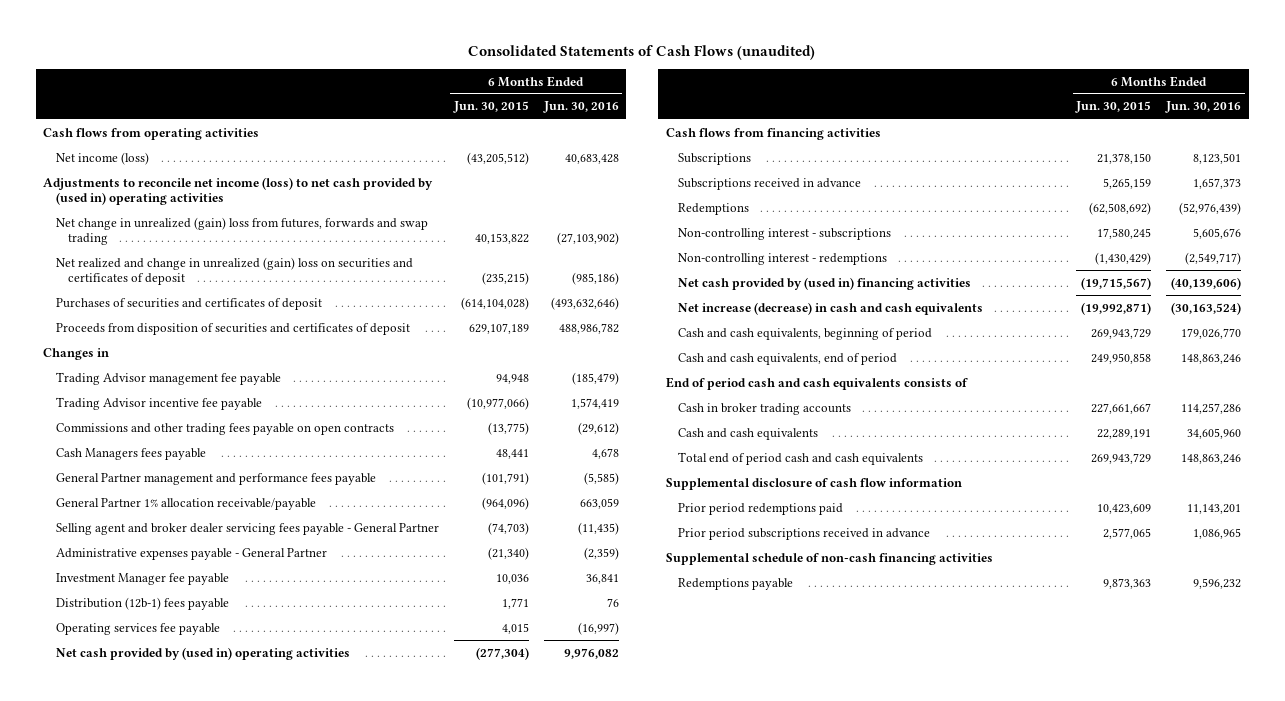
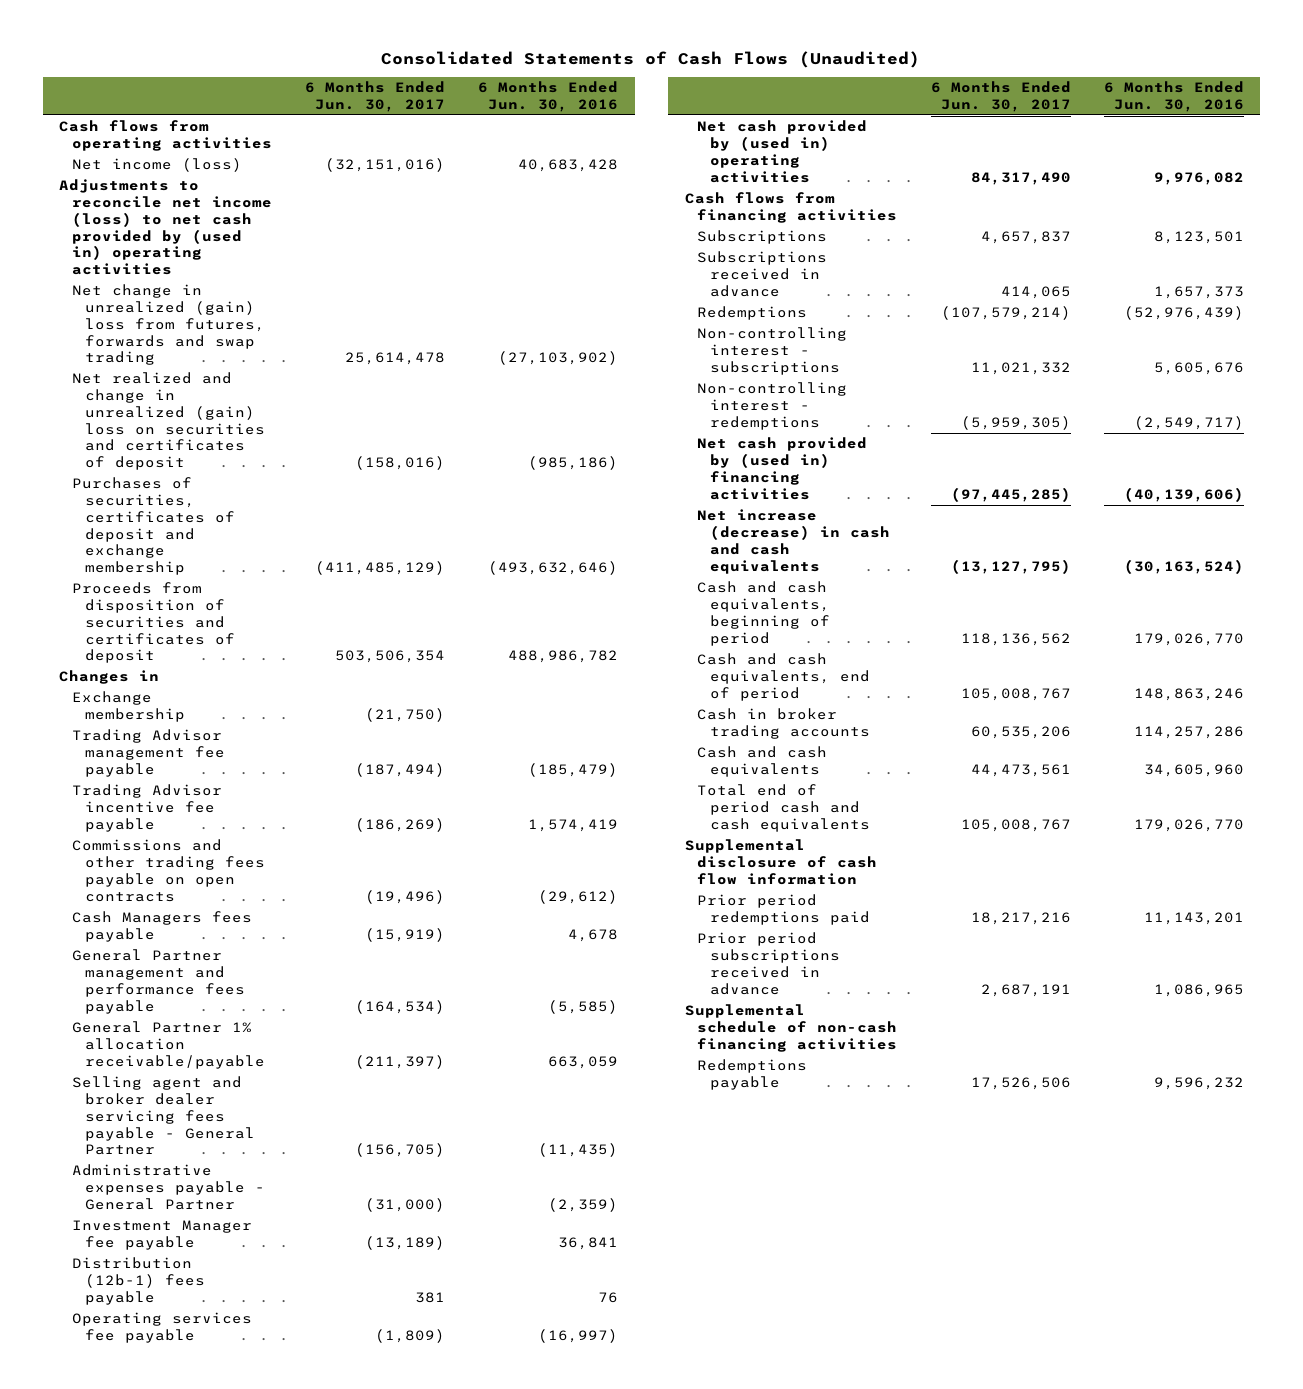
[468,44,816,60] Consolidated Statements of Cash Flows (unaudited) -> [381,50,921,68] Consolidated Statements of Cash Flows (Unaudited)
[452,101,529,114] Jun. 30, 2015 -> none
none -> [305,81,446,112] 6 Months Ended Jun. 30, 2017
[55,297,322,310] Purchases of securities and certificates of deposit -> [72,477,236,576] Purchases of securities, certificates of deposit and exchange membership
none -> [72,691,186,723] Exchange membership
[665,376,968,390] End of period cash and cash equivalents consists of -> none
[1181,453,1242,464] 148,863,246 -> [1133,818,1244,832] 179,026,770

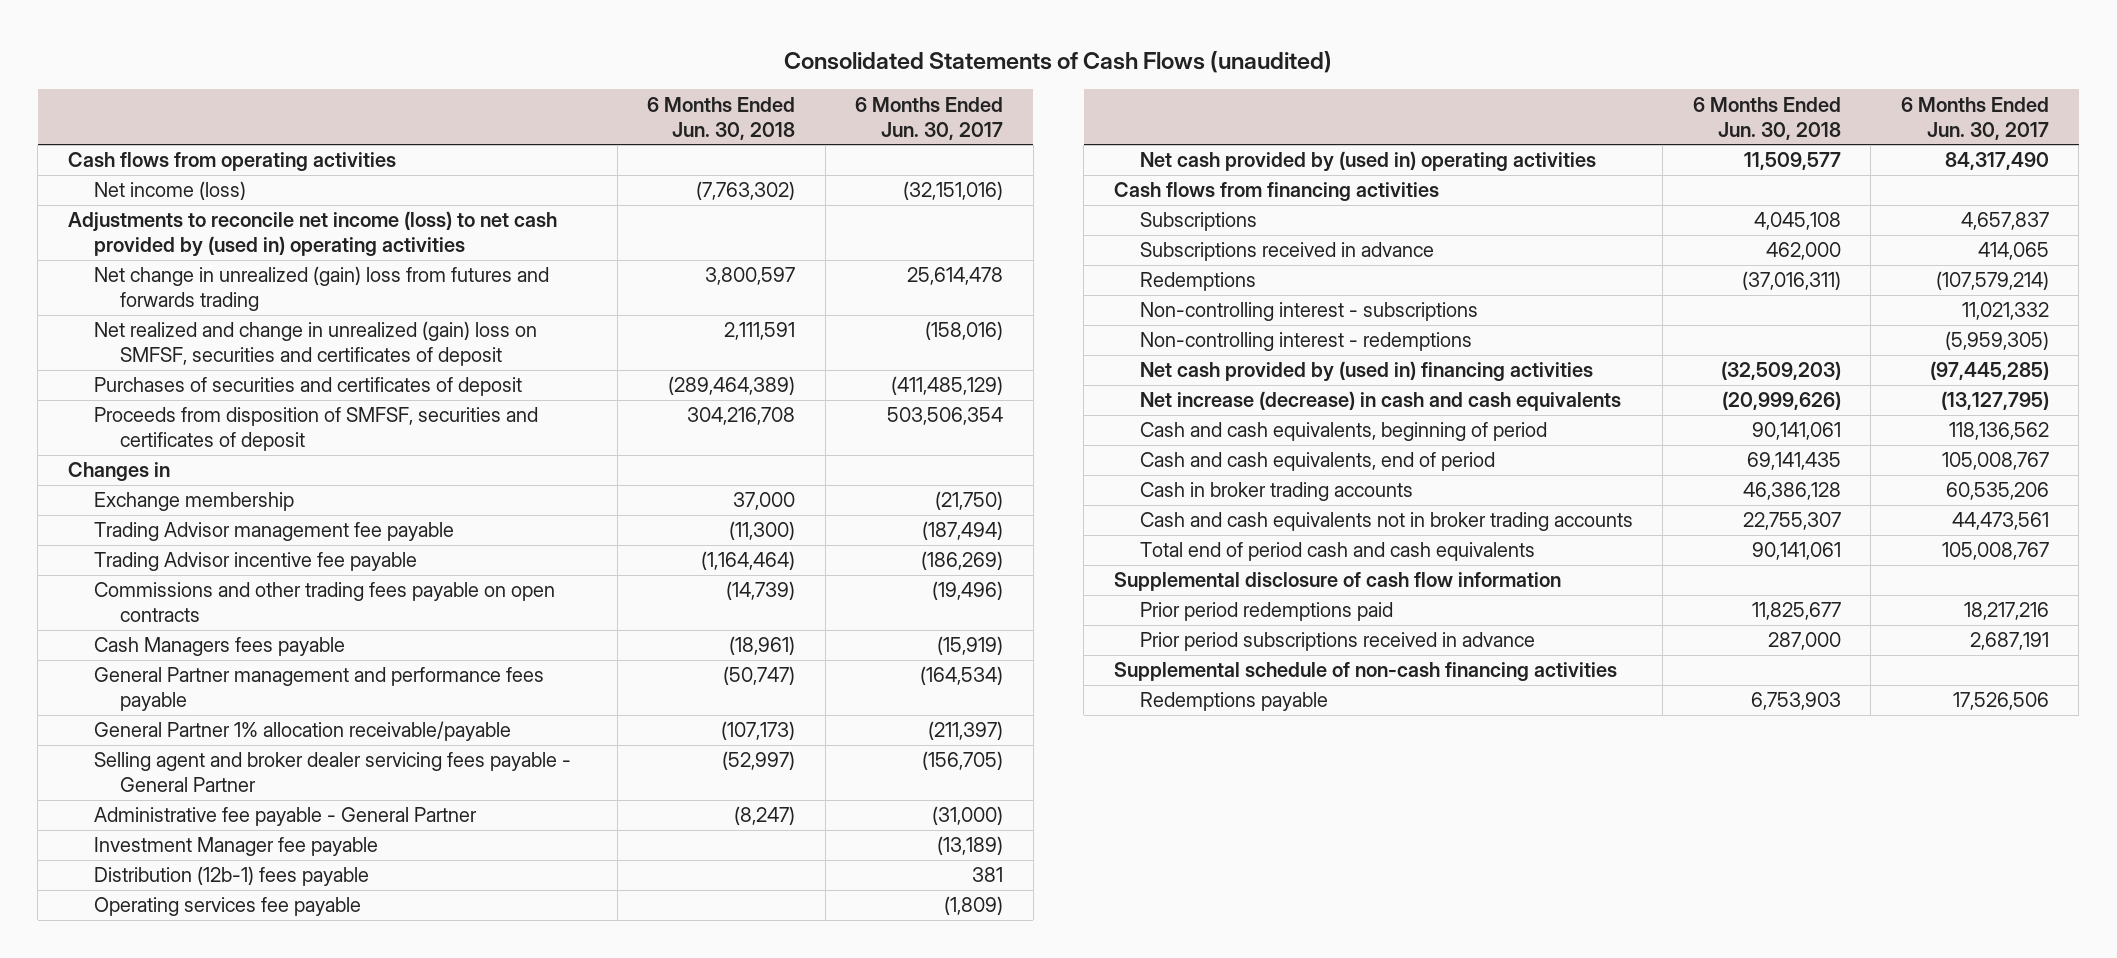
[381,50,921,68] Consolidated Statements of Cash Flows (Unaudited) -> [784,51,1333,74] Consolidated Statements of Cash Flows (unaudited)
[478,81,619,112] 6 Months Ended Jun. 30, 2016 -> none
none -> [647,96,796,140] 6 Months Ended Jun. 30, 2018
[72,284,266,366] Net change in unrealized (gain) loss from futures, forwards and swap trading -> [94,266,550,312] Net change in unrealized (gain) loss from futures and forwards trading
[72,372,266,471] Net realized and change in unrealized (gain) loss on securities and certificates of deposit -> [94,321,538,367] Net realized and change in unrealized (gain) loss on SMFSF, securities and certificates of deposit
[72,477,236,576] Purchases of securities, certificates of deposit and exchange membership -> [94,377,523,397] Purchases of securities and certificates of deposit
[72,582,236,664] Proceeds from disposition of securities and certificates of deposit -> [94,407,539,452] Proceeds from disposition of SMFSF, securities and certificates of deposit
[72,1164,266,1210] Administrative expenses payable - General Partner -> [94,807,478,827] Administrative fee payable - General Partner
[697,746,828,778] Cash and cash equivalents -> [1139,512,1633,532] Cash and cash equivalents not in broker trading accounts

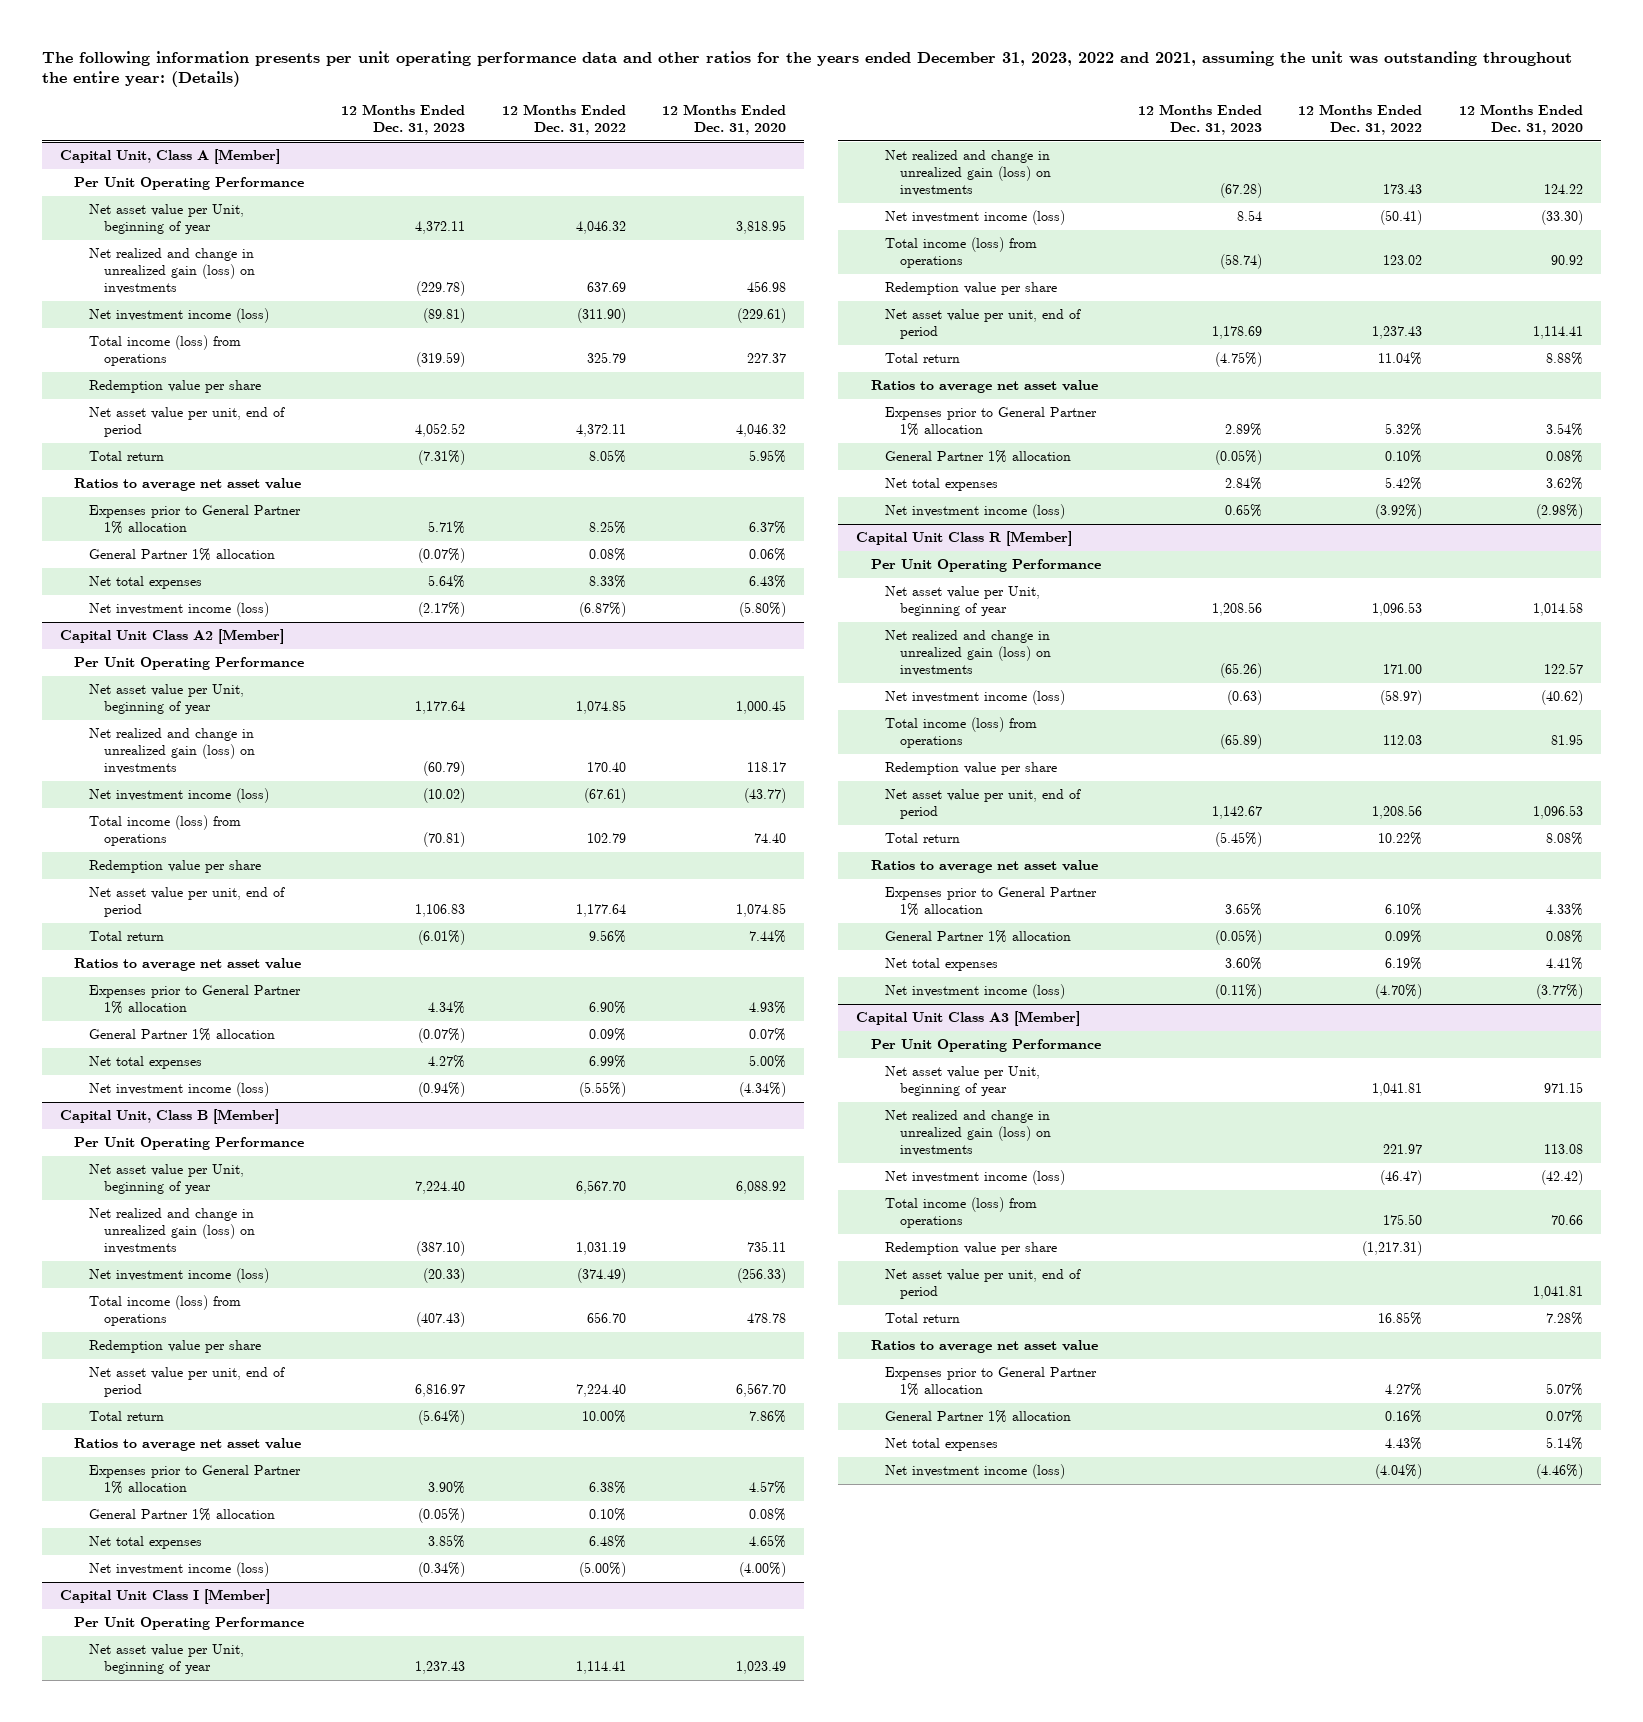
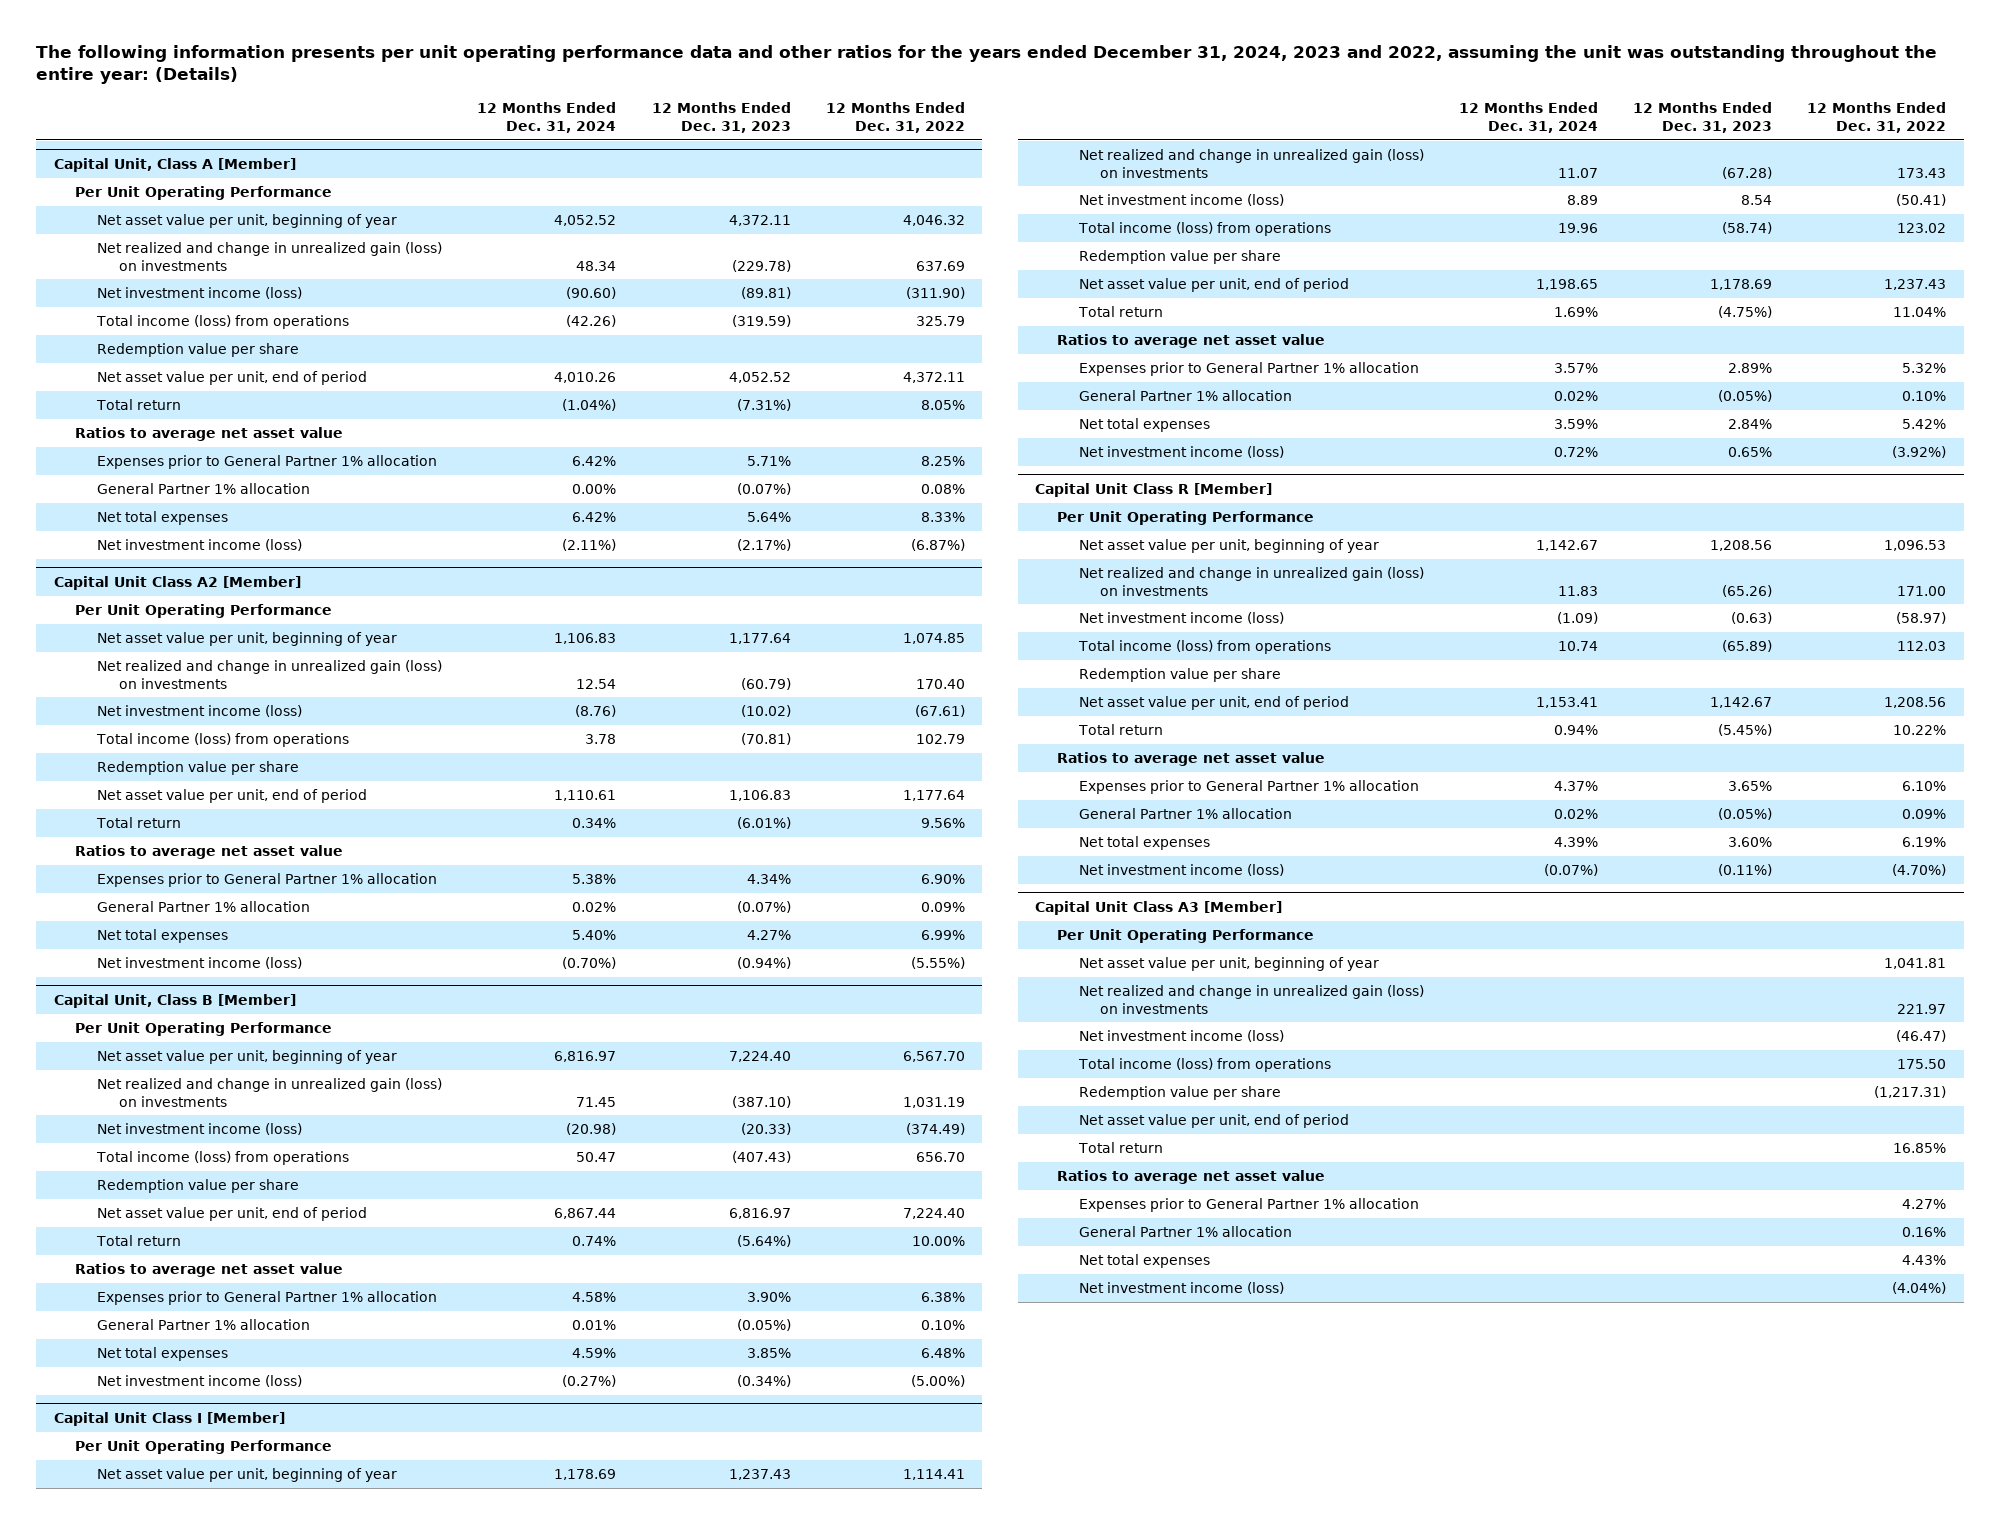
[41,50,1572,88] The following information presents per unit operating performance data and other ratios for the years ended December 31, 2023, 2022 and 2021, assuming the unit was outstanding throughout the entire year: (Details) -> [36,45,1938,84] The following information presents per unit operating performance data and other ratios for the years ended December 31, 2024, 2023 and 2022, assuming the unit was outstanding throughout the entire year: (Details)
[662,103,787,135] 12 Months Ended Dec. 31, 2020 -> none
none -> [477,102,617,133] 12 Months Ended Dec. 31, 2024
[88,204,244,234] Net asset value per Unit, beginning of year -> [97,214,398,229] Net asset value per unit, beginning of year
[88,684,244,714] Net asset value per Unit, beginning of year -> [97,632,398,647] Net asset value per unit, beginning of year
[88,1164,244,1194] Net asset value per Unit, beginning of year -> [97,1050,398,1065] Net asset value per unit, beginning of year
[88,1644,244,1674] Net asset value per Unit, beginning of year -> [97,1468,398,1483] Net asset value per unit, beginning of year
[885,586,1041,616] Net asset value per Unit, beginning of year -> [1078,539,1379,554] Net asset value per unit, beginning of year
[885,1066,1041,1096] Net asset value per Unit, beginning of year -> [1078,957,1379,972] Net asset value per unit, beginning of year

